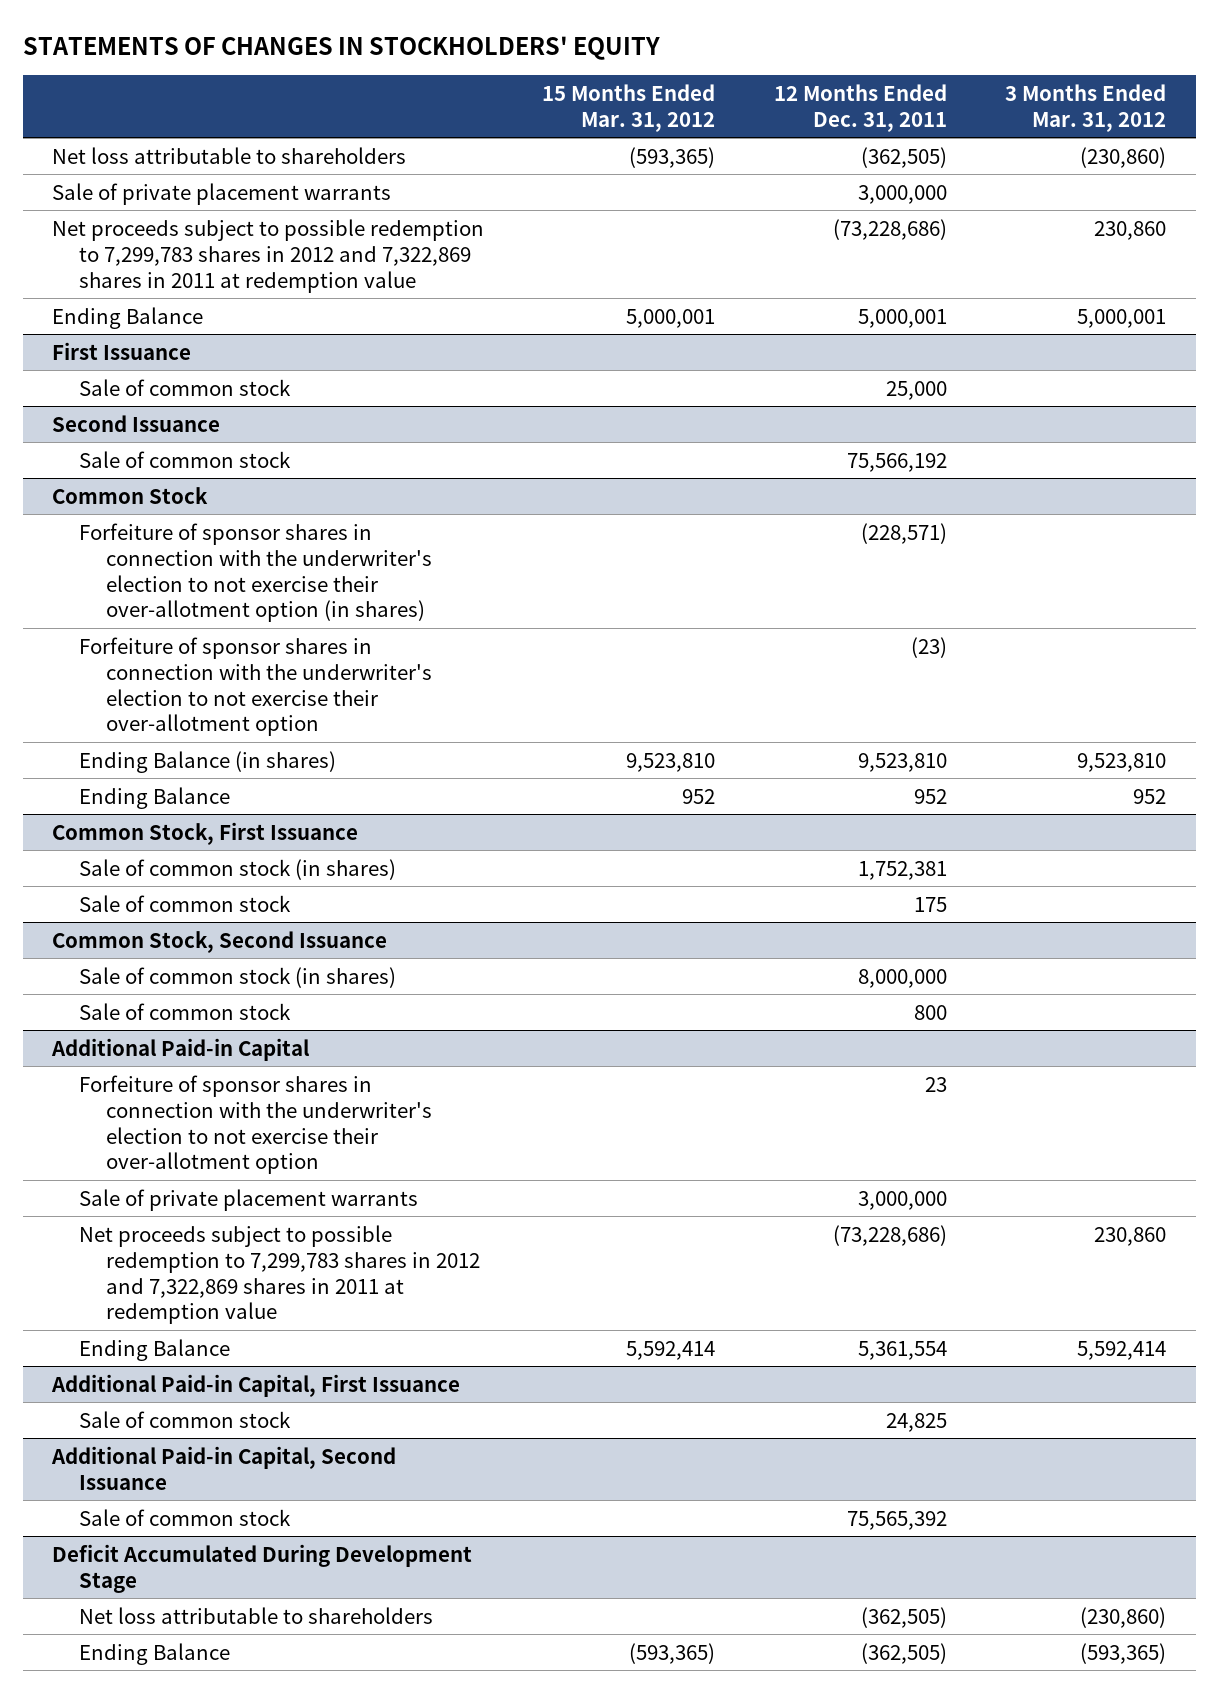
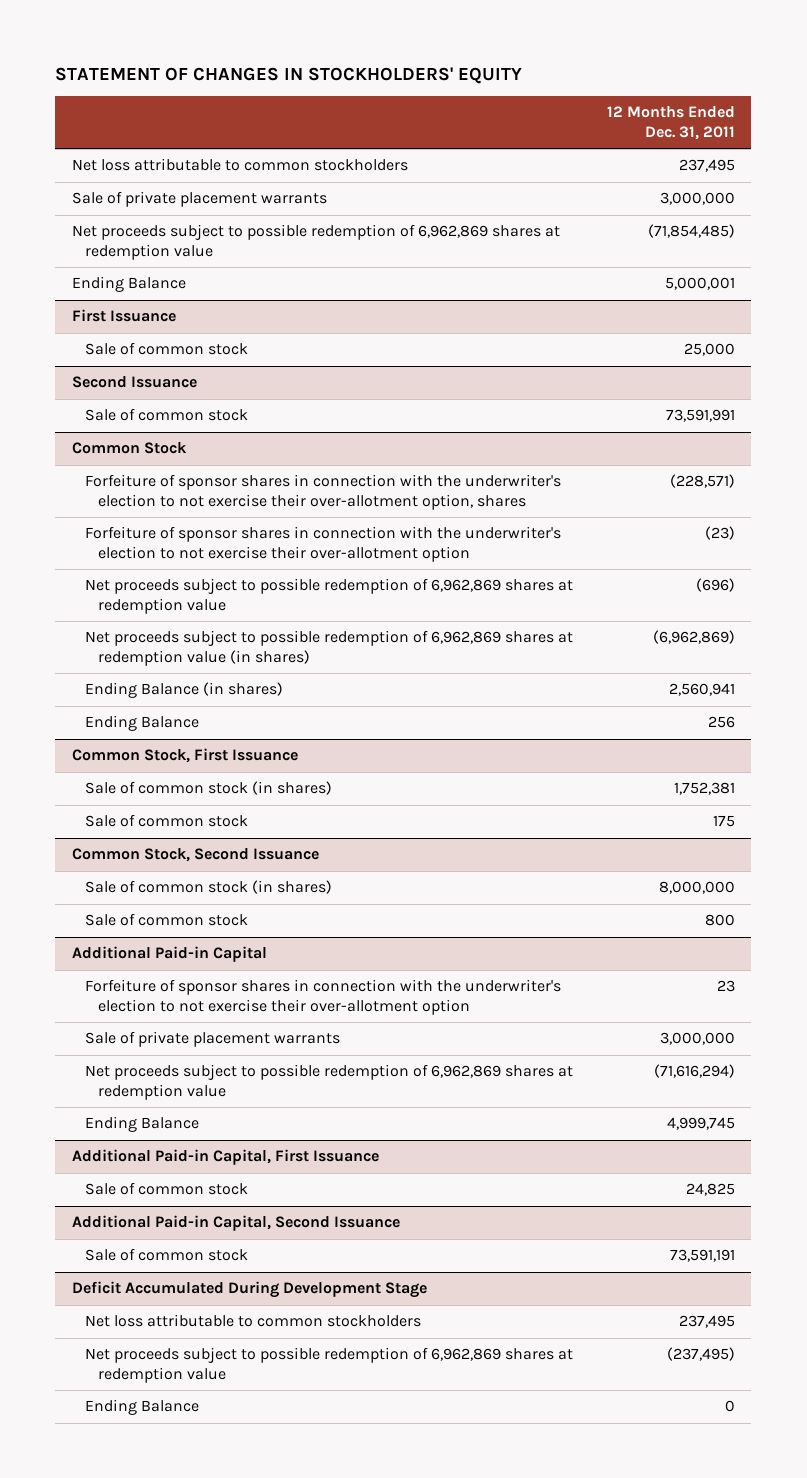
[22,35,660,60] STATEMENTS OF CHANGES IN STOCKHOLDERS' EQUITY -> [55,66,523,84] STATEMENT OF CHANGES IN STOCKHOLDERS' EQUITY
[542,83,716,132] 15 Months Ended Mar. 31, 2012 -> none
[1005,83,1167,132] 3 Months Ended Mar. 31, 2012 -> none
[51,146,406,164] Net loss attributable to shareholders -> [71,158,408,172] Net loss attributable to common stockholders
[860,146,947,168] (362,505) -> [678,159,735,173] 237,495
[51,218,484,293] Net proceeds subject to possible redemption to 7,299,783 shares in 2012 and 7,322,869 shares in 2011 at redemption value -> [71,224,560,261] Net proceeds subject to possible redemption of 6,962,869 shares at redemption value
[832,218,947,240] (73,228,686) -> [647,224,735,239] (71,854,485)
[846,452,947,472] 75,566,192 -> [665,409,735,423] 73,591,991
[79,522,433,623] Forfeiture of sponsor shares in connection with the underwriter's election to not exercise their over-allotment option (in shares) -> [84,474,561,511] Forfeiture of sponsor shares in connection with the underwriter's election to not exercise their over-allotment option, shares
none -> [84,578,573,615] Net proceeds subject to possible redemption of 6,962,869 shares at redemption value
none -> [84,630,573,667] Net proceeds subject to possible redemption of 6,962,869 shares at redemption value (in shares)
[857,752,947,772] 9,523,810 -> [668,683,735,697] 2,560,941
[913,788,947,804] 952 -> [707,716,735,729] 256
[79,1224,481,1325] Net proceeds subject to possible redemption to 7,299,783 shares in 2012 and 7,322,869 shares in 2011 at redemption value -> [84,1064,573,1101] Net proceeds subject to possible redemption of 6,962,869 shares at redemption value
[832,1224,947,1246] (73,228,686) -> [653,1064,735,1079] (71,616,294)
[857,1340,947,1360] 5,361,554 -> [666,1117,735,1131] 4,999,745
[846,1510,947,1530] 75,565,392 -> [669,1249,735,1263] 73,591,191
[79,1606,434,1624] Net loss attributable to shareholders -> [84,1314,421,1328] Net loss attributable to common stockholders
[860,1606,947,1628] (362,505) -> [678,1315,735,1329] 237,495
none -> [84,1347,573,1384] Net proceeds subject to possible redemption of 6,962,869 shares at redemption value
[860,1642,947,1664] (362,505) -> [724,1400,735,1413] 0

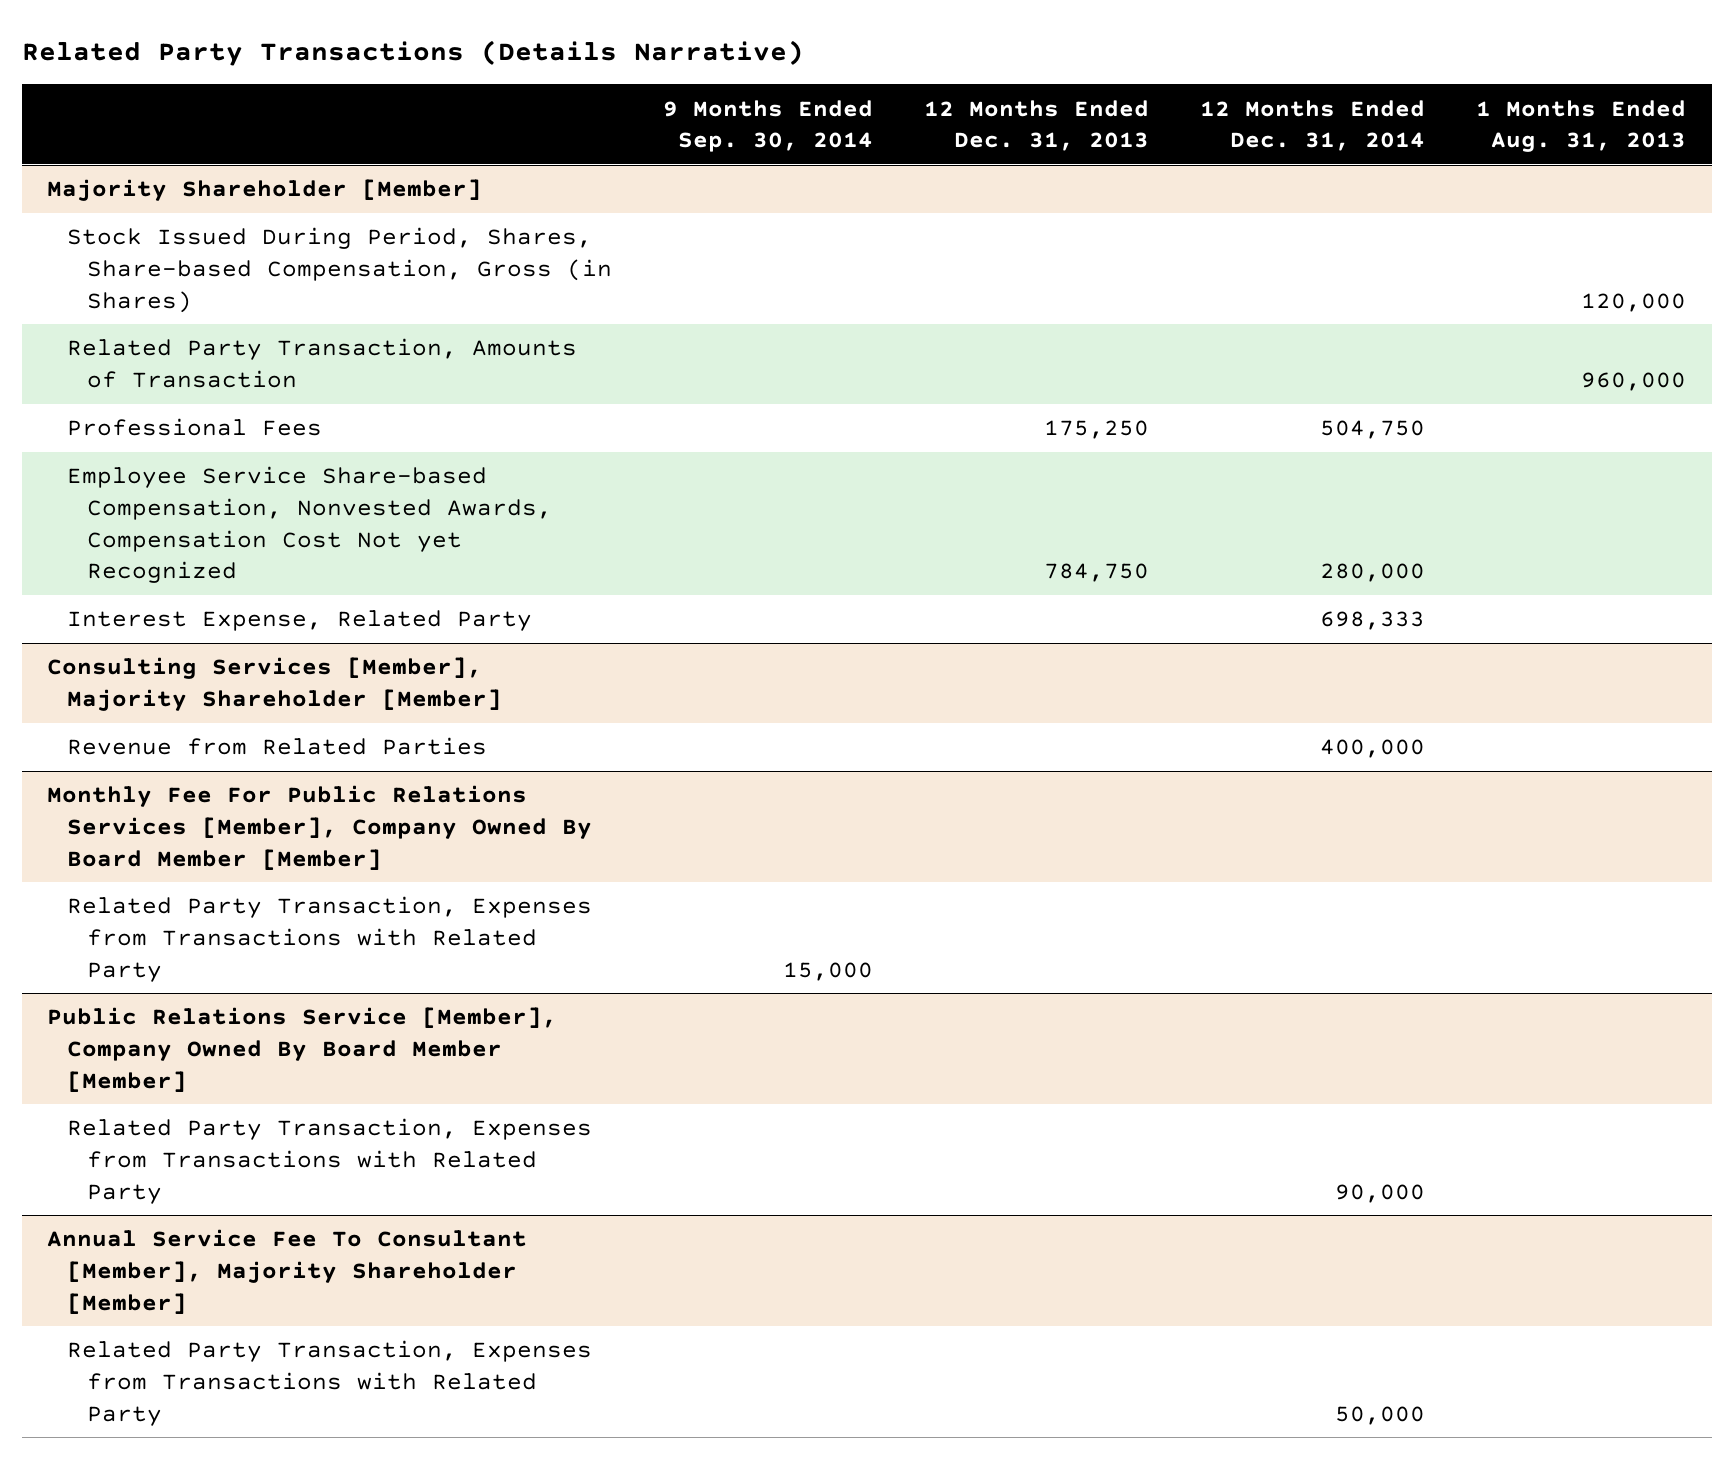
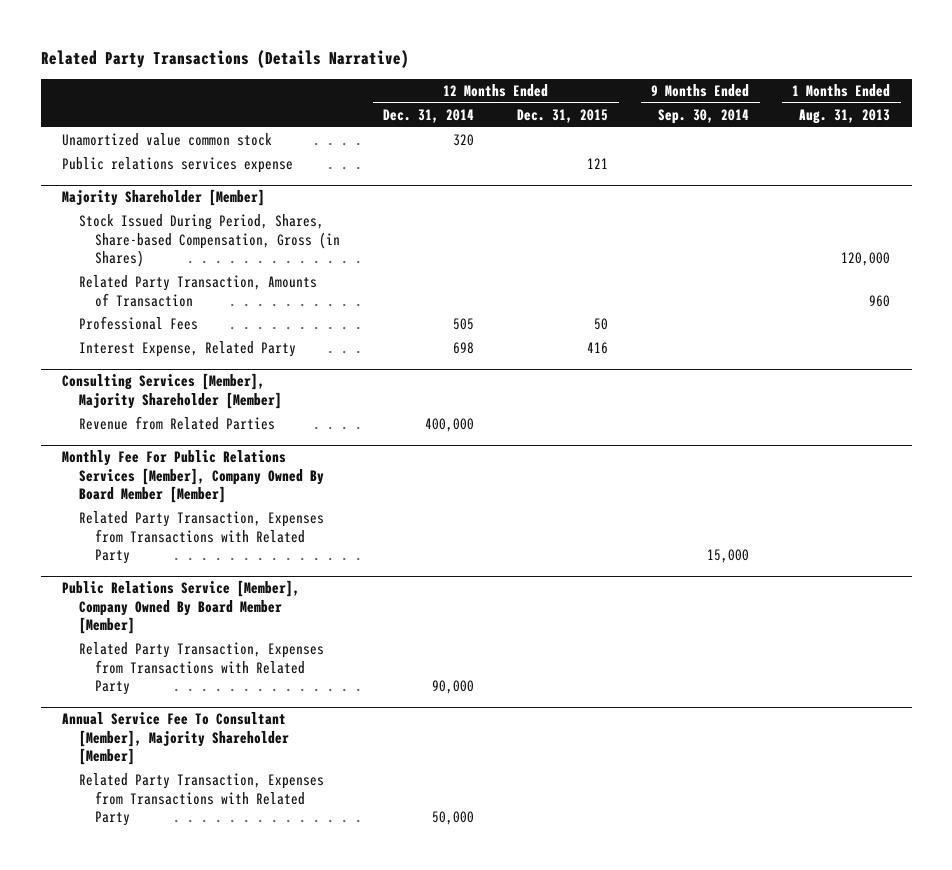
[924,99,1150,152] 12 Months Ended Dec. 31, 2013 -> none
none -> [517,108,609,123] Dec. 31, 2015
none -> [62,133,273,147] Unamortized value common stock
none -> [62,157,294,174] Public relations services expense
[67,466,553,584] Employee Service Share-based Compensation, Nonvested Awards, Compensation Cost Not yet Recognized -> none
[1581,371,1687,391] 960,000 -> [869,294,891,307] 960
[1320,420,1426,440] 504,750 -> [453,318,475,331] 505
[1320,611,1426,631] 698,333 -> [453,342,475,355] 698

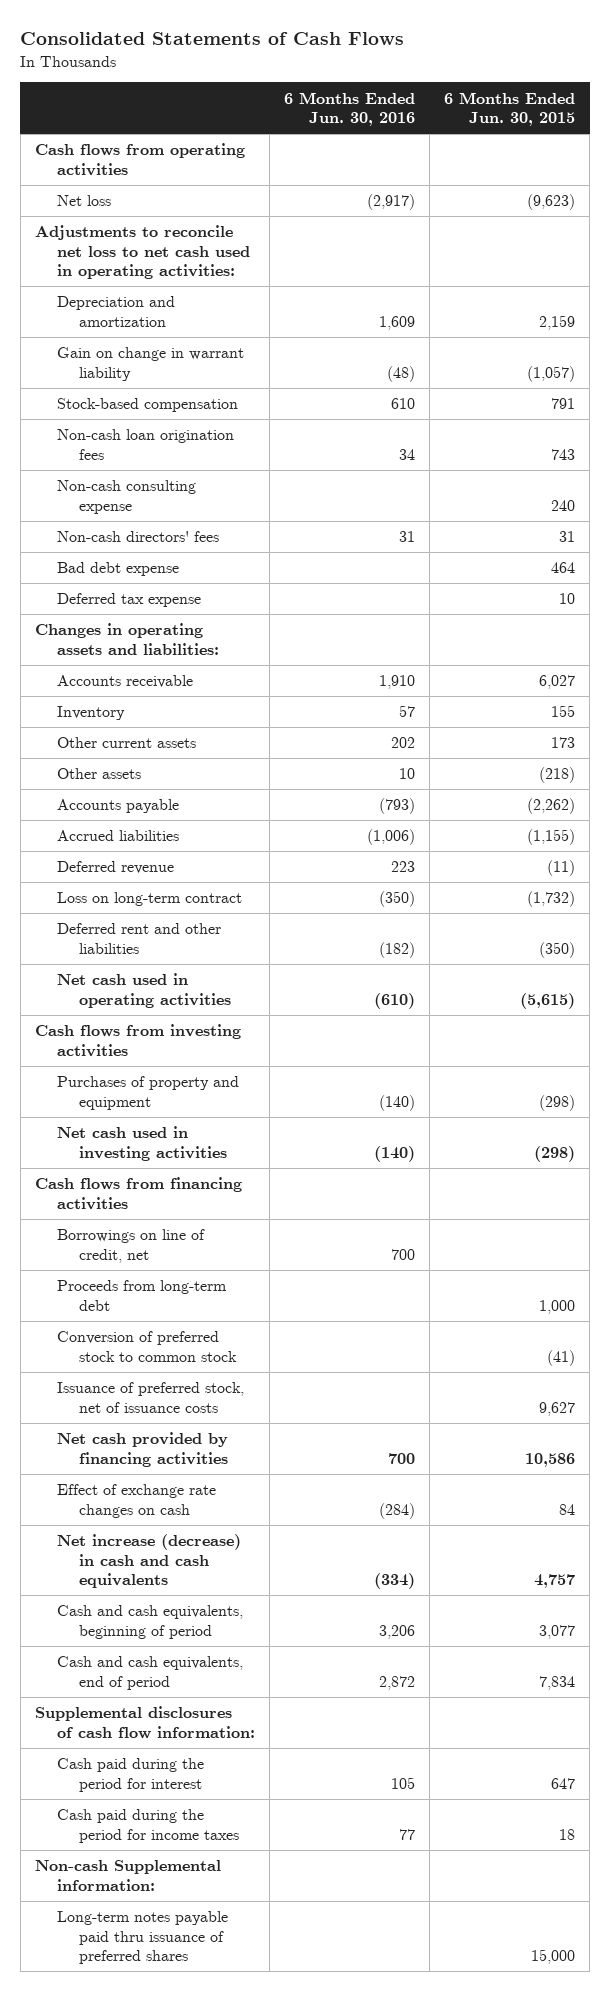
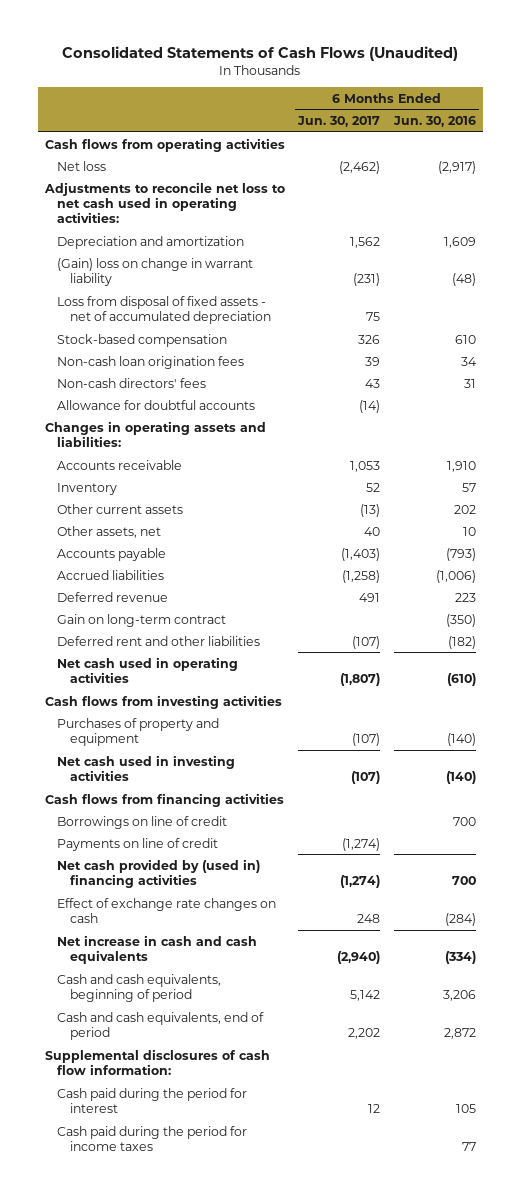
[20,32,405,46] Consolidated Statements of Cash Flows -> [62,45,459,61] Consolidated Statements of Cash Flows (Unaudited)
[444,91,576,127] 6 Months Ended Jun. 30, 2015 -> none
none -> [297,116,381,128] Jun. 30, 2017
[57,347,245,381] Gain on change in warrant liability -> [57,257,254,286] (Gain) loss on change in warrant liability
none -> [57,295,271,324] Loss from disposal of fixed assets - net of accumulated depreciation
[57,480,197,514] Non-cash consulting expense -> none
[57,593,202,608] Deferred tax expense -> none
[57,562,180,577] Bad debt expense -> [57,399,256,410] Allowance for doubtful accounts
[57,768,142,780] Other assets -> [57,525,162,538] Other assets, net
[57,892,243,907] Loss on long-term contract -> [57,613,227,627] Gain on long-term contract
[57,1280,228,1311] Proceeds from long-term debt -> none
[57,1331,238,1362] Conversion of preferred stock to common stock -> none
[57,1382,245,1413] Issuance of preferred stock, net of issuance costs -> none
[57,1229,206,1263] Borrowings on line of credit, net -> [57,815,228,829] Borrowings on line of credit
none -> [57,837,219,851] Payments on line of credit
[57,1432,229,1467] Net cash provided by financing activities -> [57,858,261,888] Net cash provided by (used in) financing activities
[57,1534,242,1589] Net increase (decrease) in cash and cash equivalents -> [57,934,258,964] Net increase in cash and cash equivalents
[35,1860,222,1891] Non-cash Supplemental information: -> none
[57,1911,229,1965] Long-term notes payable paid thru issuance of preferred shares -> none

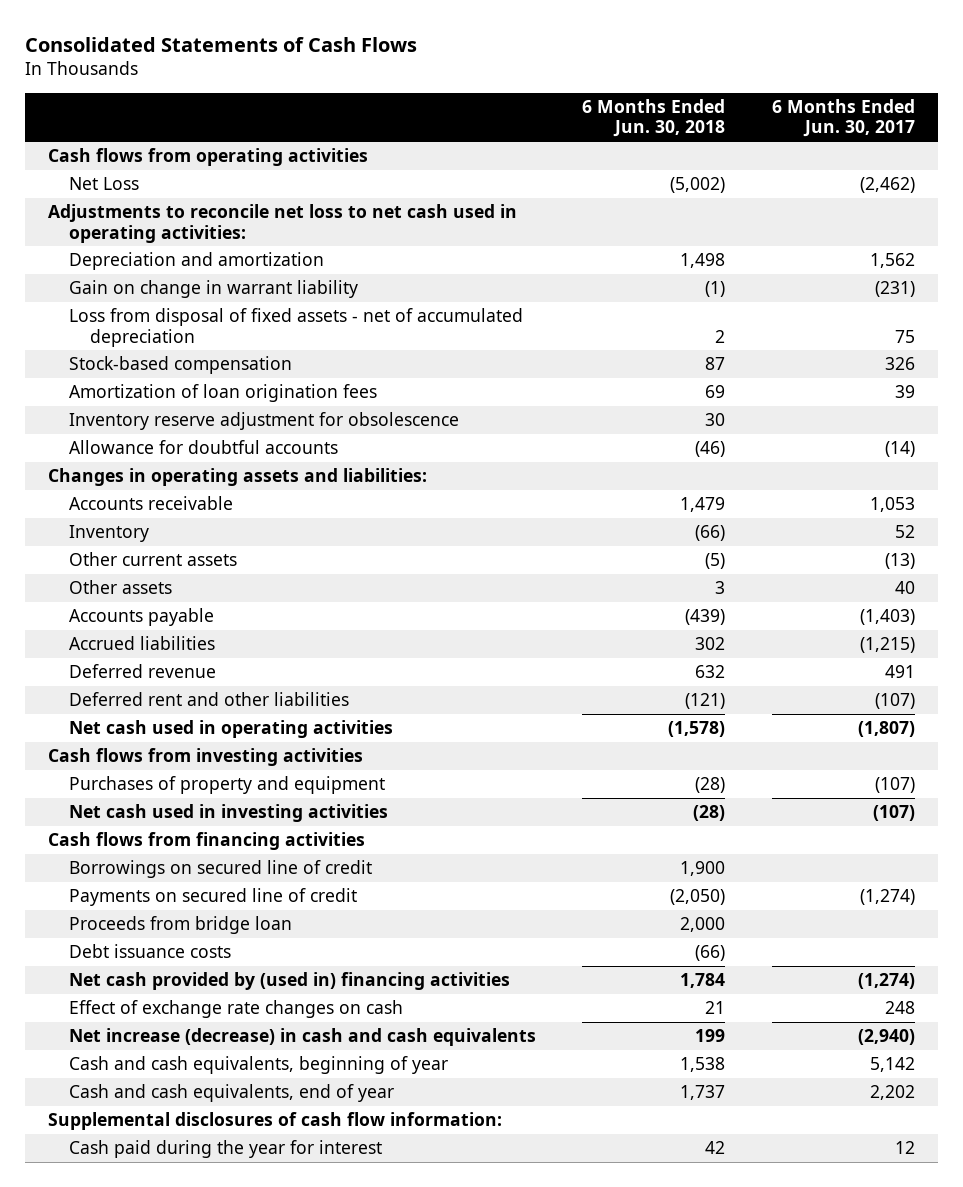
[62,45,459,61] Consolidated Statements of Cash Flows (Unaudited) -> [24,36,417,52] Consolidated Statements of Cash Flows
[393,116,477,128] Jun. 30, 2016 -> none
none -> [582,98,726,138] 6 Months Ended Jun. 30, 2018
[57,160,107,171] Net loss -> [68,177,139,191] Net Loss
[57,257,254,286] (Gain) loss on change in warrant liability -> [68,280,358,299] Gain on change in warrant liability
[57,355,245,369] Non-cash loan origination fees -> none
[57,377,207,388] Non-cash directors' fees -> none
none -> [68,384,377,403] Amortization of loan origination fees
none -> [68,412,459,431] Inventory reserve adjustment for obsolescence
[57,525,162,538] Other assets, net -> [68,580,172,595] Other assets
[342,569,381,583] (1,258) -> [859,637,915,654] (1,215)
[57,613,227,627] Gain on long-term contract -> none
[57,815,228,829] Borrowings on line of credit -> [68,860,372,879] Borrowings on secured line of credit
[57,837,219,851] Payments on line of credit -> [68,888,357,907] Payments on secured line of credit
none -> [68,916,292,935] Proceeds from bridge loan
none -> [68,944,231,959] Debt issuance costs
[57,934,258,964] Net increase in cash and cash equivalents -> [68,1028,536,1047] Net increase (decrease) in cash and cash equivalents
[57,973,222,1002] Cash and cash equivalents, beginning of period -> [68,1056,448,1075] Cash and cash equivalents, beginning of year
[57,1011,265,1040] Cash and cash equivalents, end of period -> [68,1084,394,1103] Cash and cash equivalents, end of year
[57,1125,248,1151] Cash paid during the period for income taxes -> none
[57,1087,248,1113] Cash paid during the period for interest -> [68,1140,382,1159] Cash paid during the year for interest

